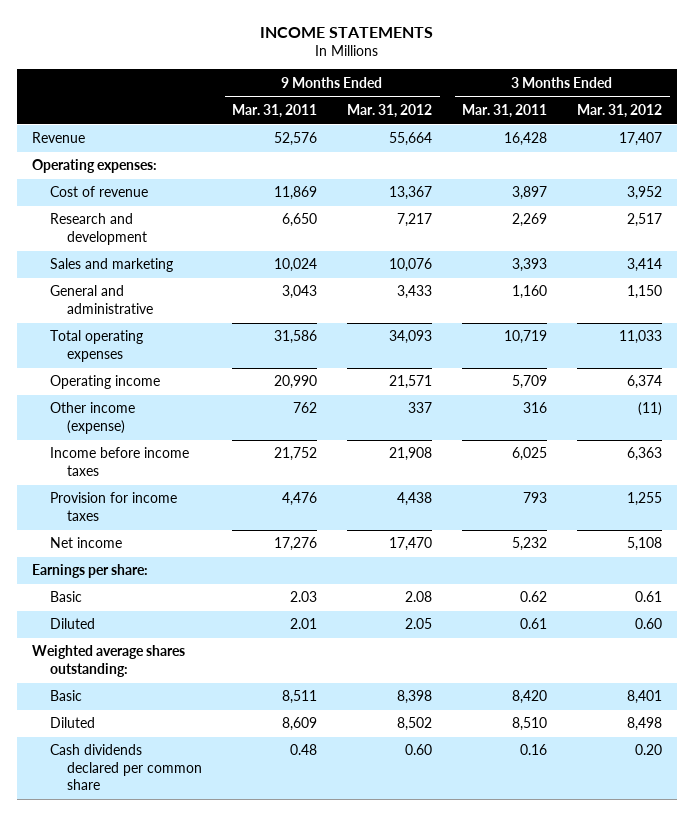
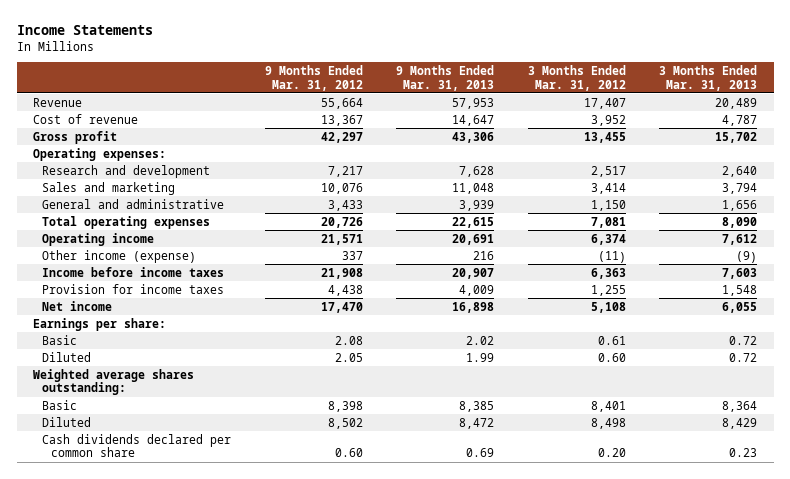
[260,26,434,38] INCOME STATEMENTS -> [16,24,153,35] Income Statements
[232,104,318,119] Mar. 31, 2011 -> none
[462,104,548,119] Mar. 31, 2011 -> none
none -> [396,64,495,91] 9 Months Ended Mar. 31, 2013
none -> [659,64,758,91] 3 Months Ended Mar. 31, 2013
none -> [33,130,118,144] Gross profit
[31,159,157,174] Operating expenses: -> [33,147,167,161] Operating expenses:
[389,330,433,345] 34,093 -> [320,216,363,228] 20,726
[619,330,663,345] 11,033 -> [590,216,626,228] 7,081

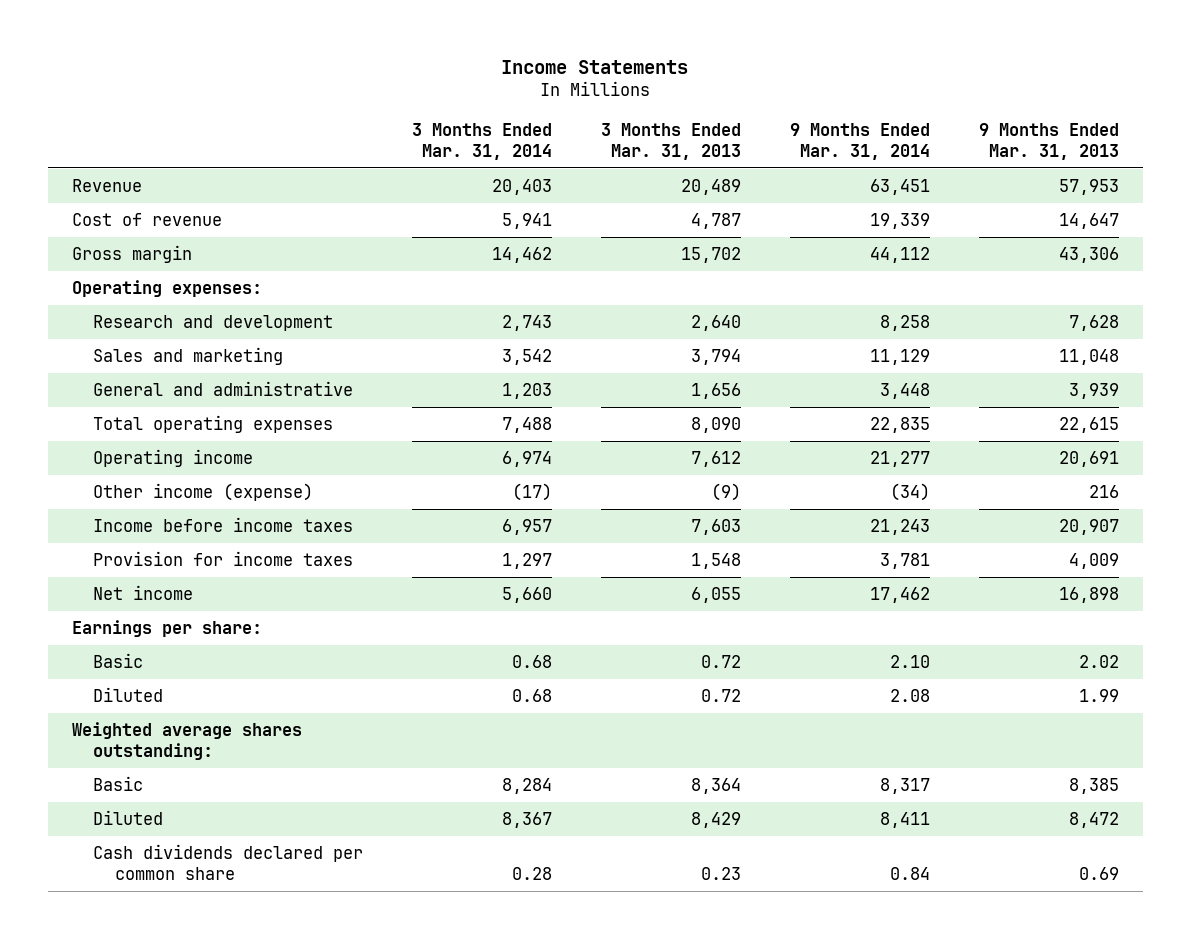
[264,64,363,91] 9 Months Ended Mar. 31, 2012 -> none
[527,64,626,91] 3 Months Ended Mar. 31, 2012 -> none
none -> [412,122,553,161] 3 Months Ended Mar. 31, 2014
none -> [789,122,930,161] 9 Months Ended Mar. 31, 2014
[33,130,118,144] Gross profit -> [72,244,193,263] Gross margin

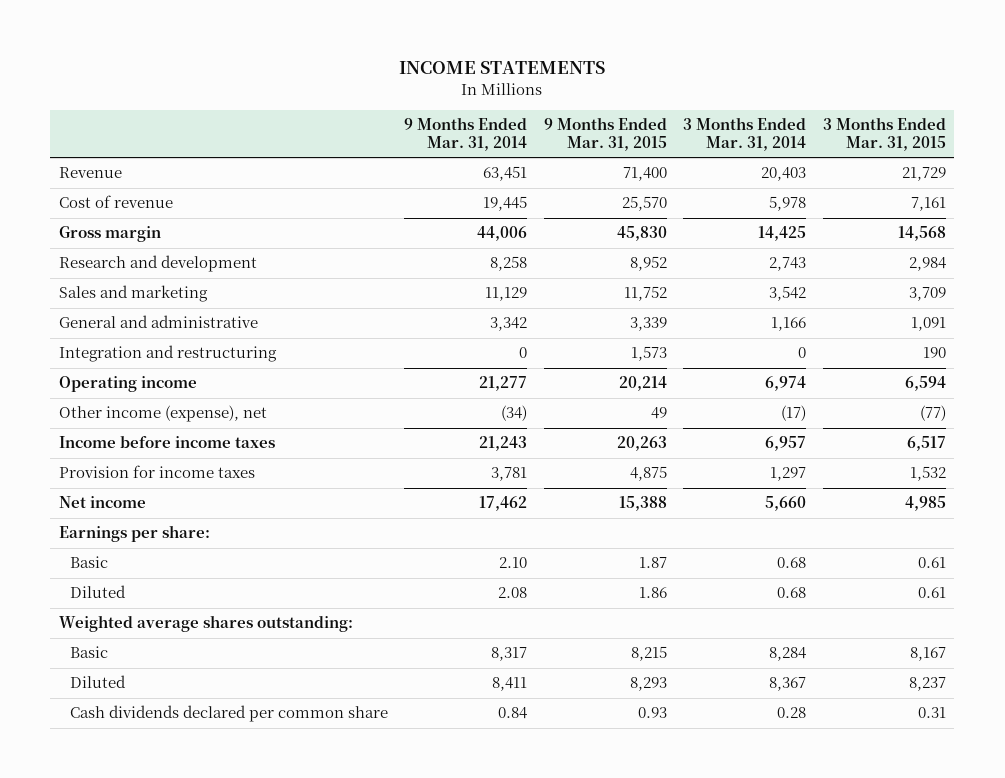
[501,59,689,74] Income Statements -> [399,60,606,74] INCOME STATEMENTS
[601,122,742,161] 3 Months Ended Mar. 31, 2013 -> none
[978,122,1119,161] 9 Months Ended Mar. 31, 2013 -> none
none -> [543,117,667,152] 9 Months Ended Mar. 31, 2015
none -> [822,117,946,152] 3 Months Ended Mar. 31, 2015
[72,279,263,297] Operating expenses: -> none
[502,212,553,229] 5,941 -> [769,196,807,212] 5,978
[869,212,930,229] 19,339 -> [483,196,528,212] 19,445
[492,246,553,263] 14,462 -> [758,226,807,242] 14,425
[869,246,930,263] 44,112 -> [477,226,528,242] 44,006
[93,414,334,433] Total operating expenses -> none
[502,382,553,399] 1,203 -> [771,317,807,332] 1,166
[879,382,930,399] 3,448 -> [490,317,528,332] 3,342
none -> [58,345,277,363] Integration and restructuring
[93,482,314,501] Other income (expense) -> [58,405,267,423] Other income (expense), net

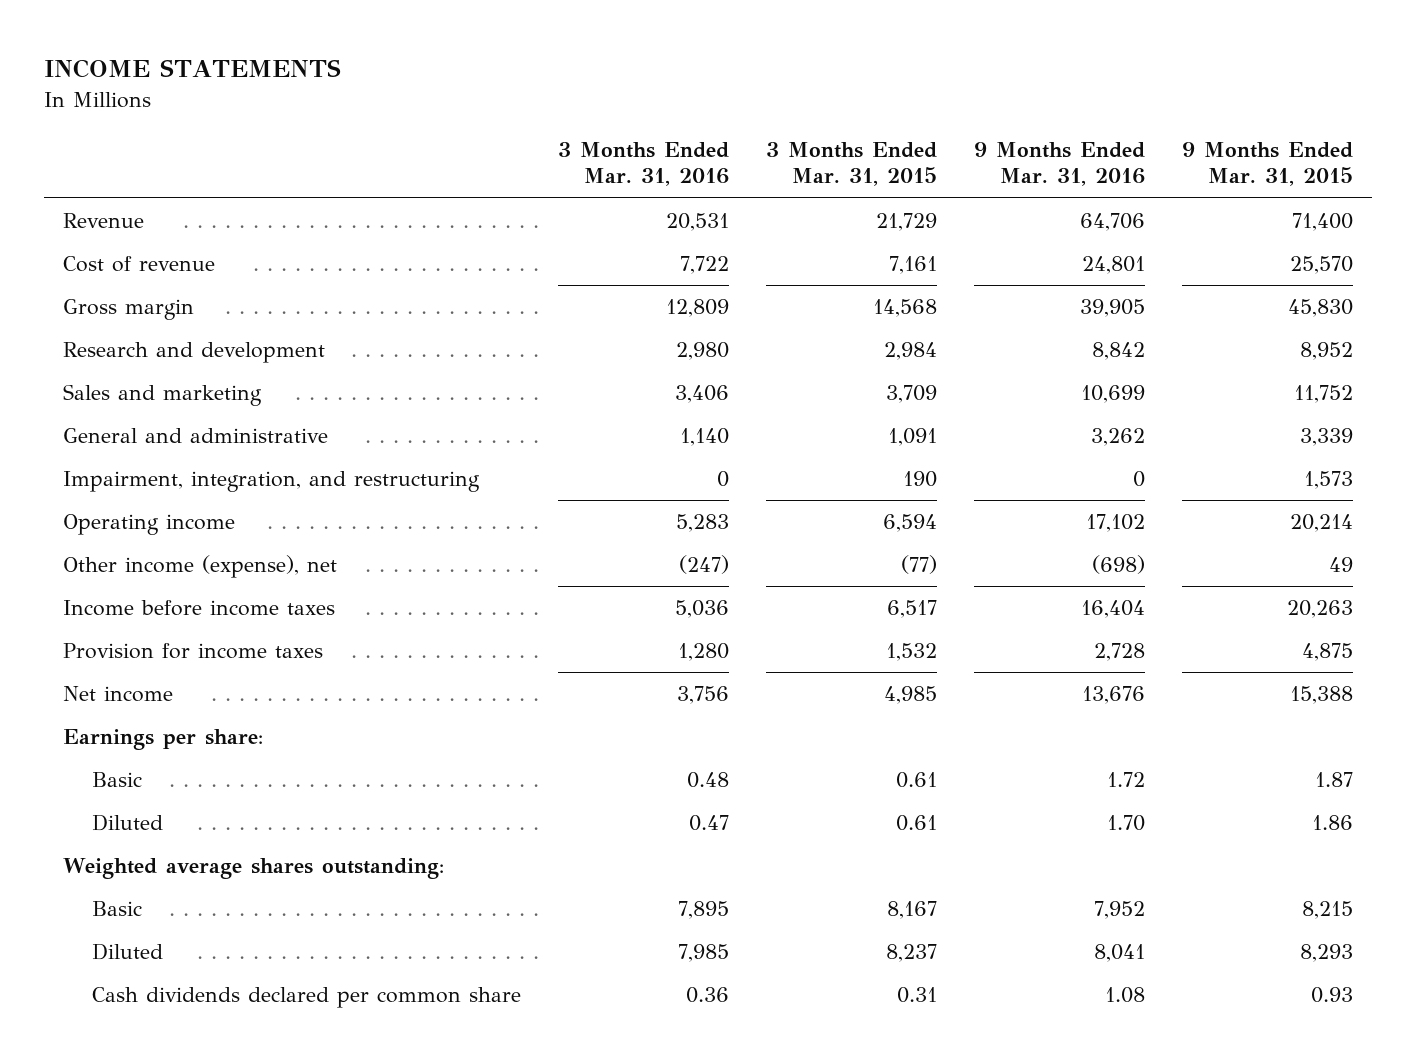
[404,117,528,152] 9 Months Ended Mar. 31, 2014 -> none
[683,117,807,152] 3 Months Ended Mar. 31, 2014 -> none
none -> [557,142,729,187] 3 Months Ended Mar. 31, 2016
none -> [974,142,1146,187] 9 Months Ended Mar. 31, 2016
[58,345,277,363] Integration and restructuring -> [62,471,480,493] Impairment, integration, and restructuring

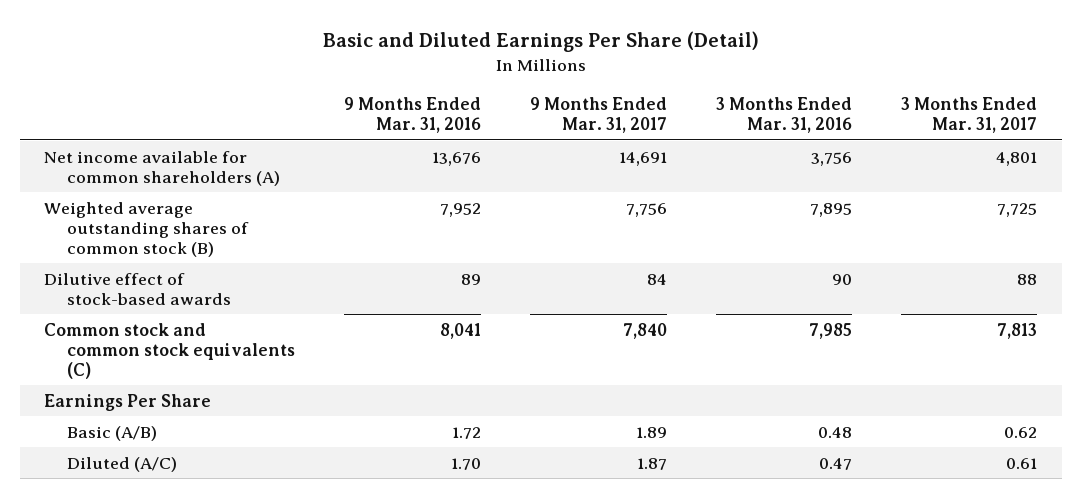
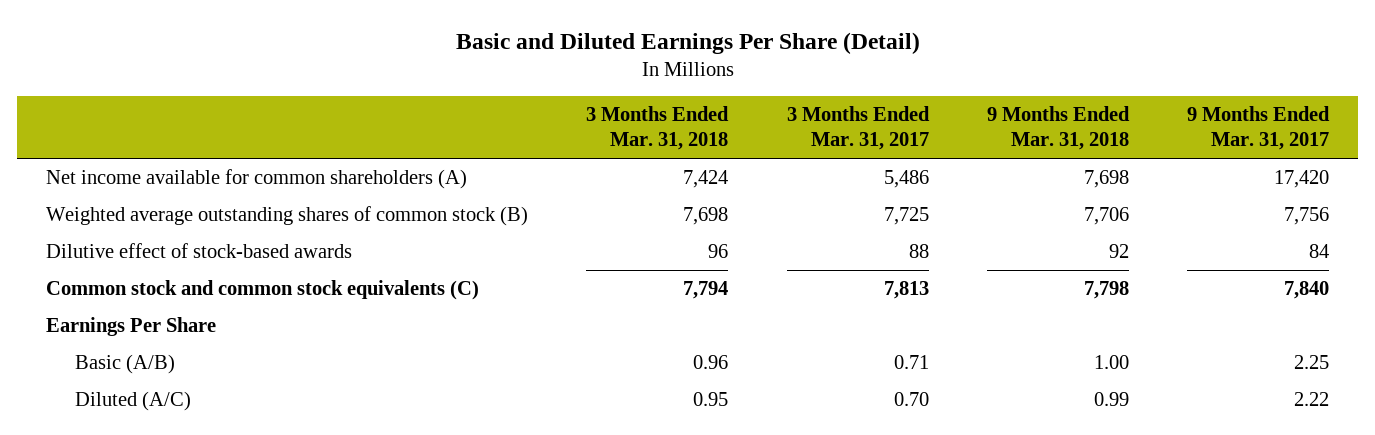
[344,96,482,134] 9 Months Ended Mar. 31, 2016 -> none
[716,96,853,134] 3 Months Ended Mar. 31, 2016 -> none
none -> [586,106,730,151] 3 Months Ended Mar. 31, 2018
none -> [986,106,1130,151] 9 Months Ended Mar. 31, 2018
[619,151,668,166] 14,691 -> [1273,169,1329,188] 17,420
[996,151,1038,166] 4,801 -> [883,169,929,188] 5,486
[636,426,668,438] 1.89 -> [1293,354,1329,369] 2.25
[1004,426,1038,438] 0.62 -> [893,354,929,369] 0.71
[637,457,668,470] 1.87 -> [1293,391,1329,406] 2.22
[1006,457,1038,469] 0.61 -> [893,391,929,406] 0.70

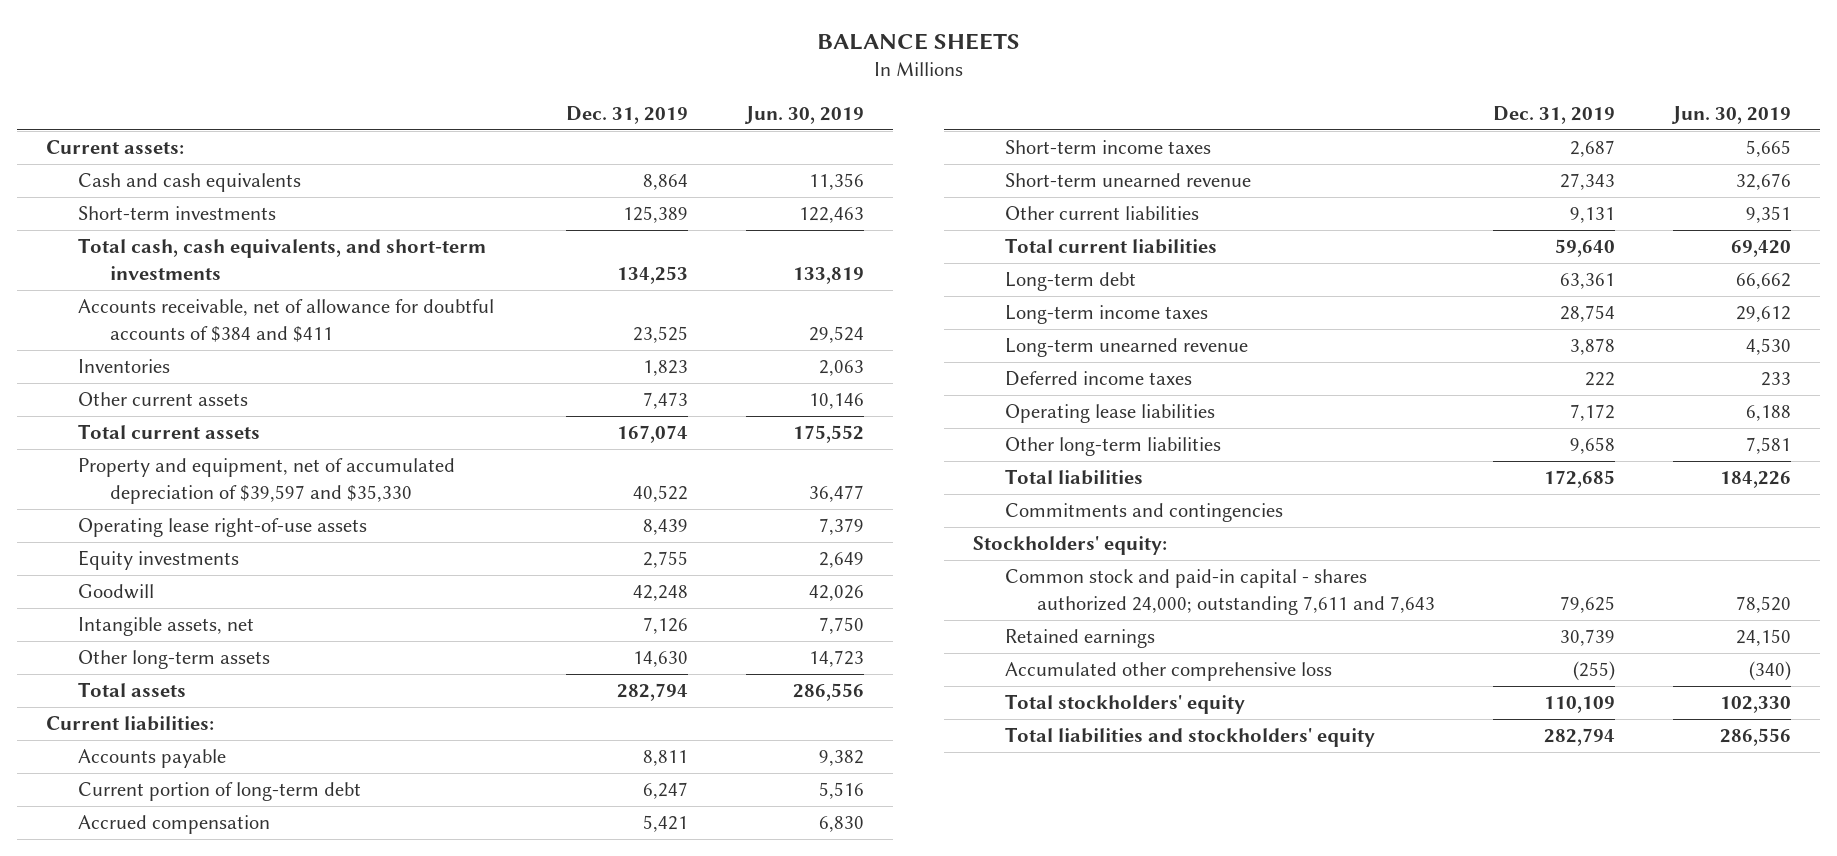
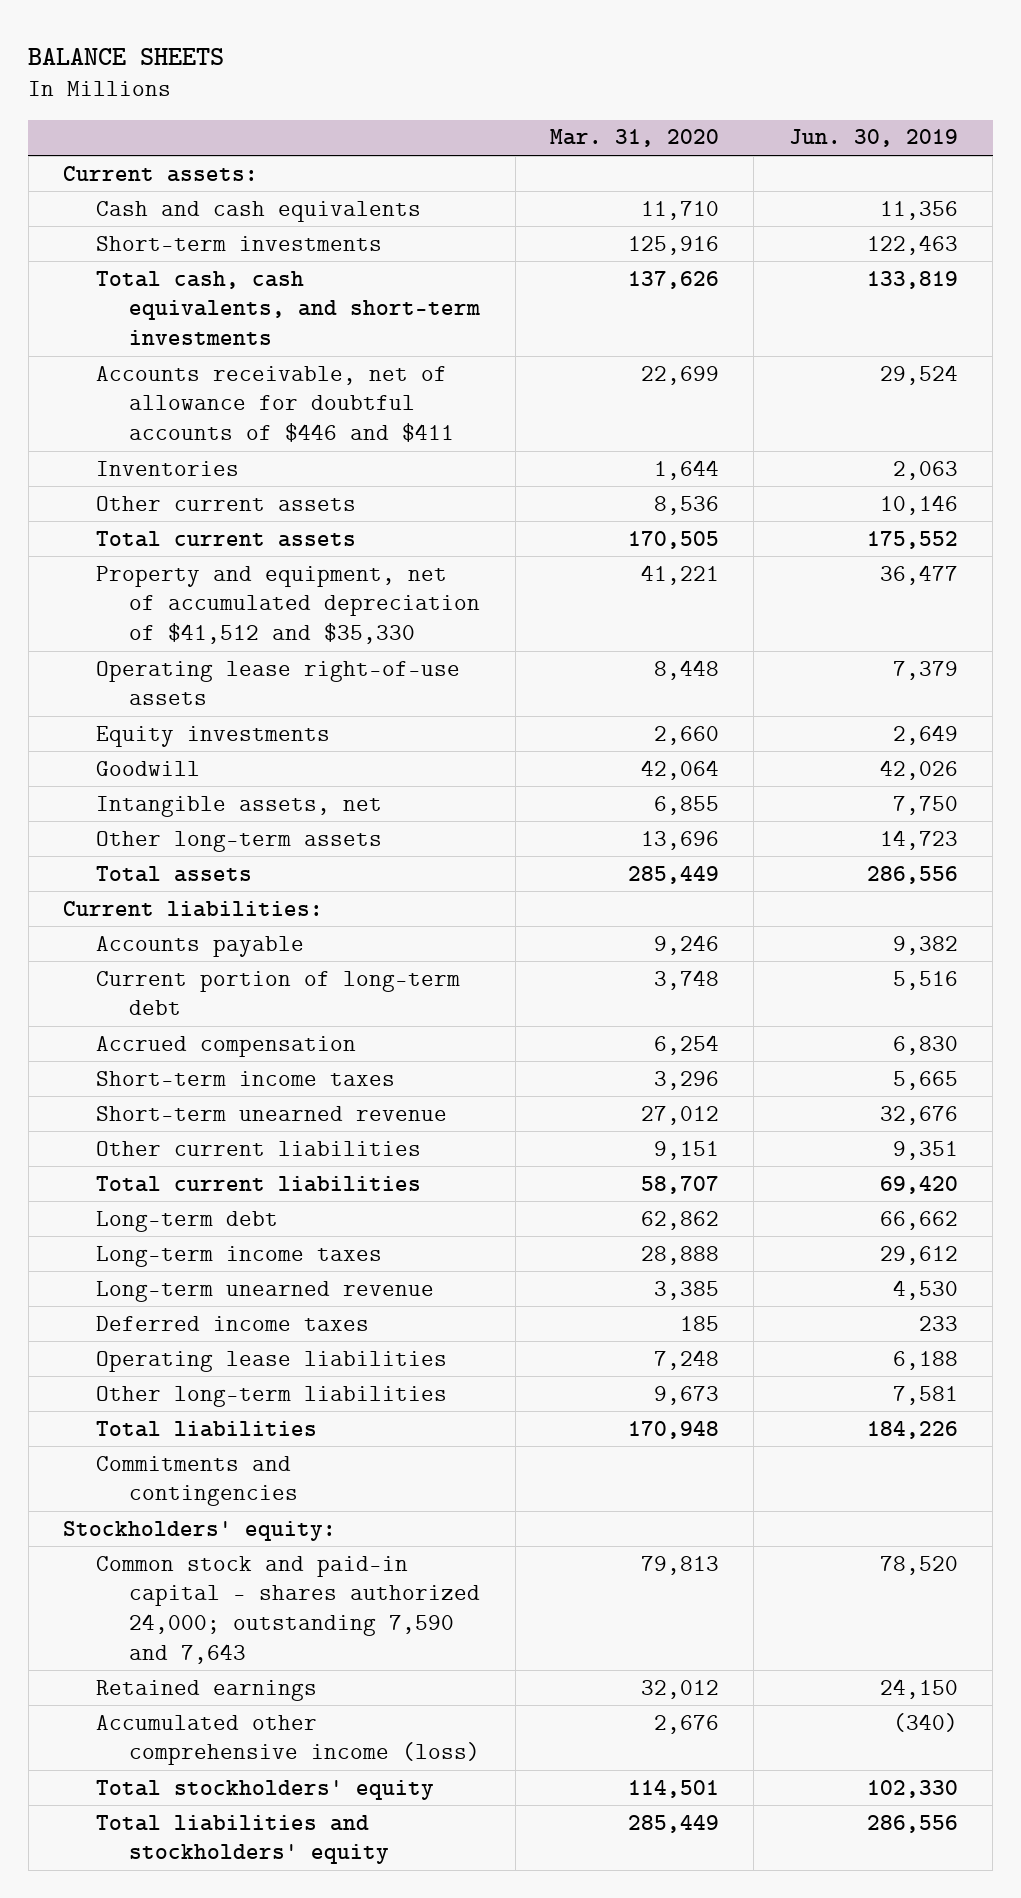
[566,105,689,124] Dec. 31, 2019 -> none
none -> [550,129,720,148] Mar. 31, 2020
[77,299,494,342] Accounts receivable, net of allowance for doubtful accounts of $384 and $411 -> [96,365,455,443] Accounts receivable, net of allowance for doubtful accounts of $446 and $411
[77,458,455,504] Property and equipment, net of accumulated depreciation of $39,597 and $35,330 -> [96,565,481,645] Property and equipment, net of accumulated depreciation of $41,512 and $35,330
[1005,569,1436,615] Common stock and paid-in capital - shares authorized 24,000; outstanding 7,611 and 7,643 -> [96,1555,481,1664] Common stock and paid-in capital - shares authorized 24,000; outstanding 7,590 and 7,643
[1005,662,1333,682] Accumulated other comprehensive loss -> [96,1714,481,1766] Accumulated other comprehensive income (loss)

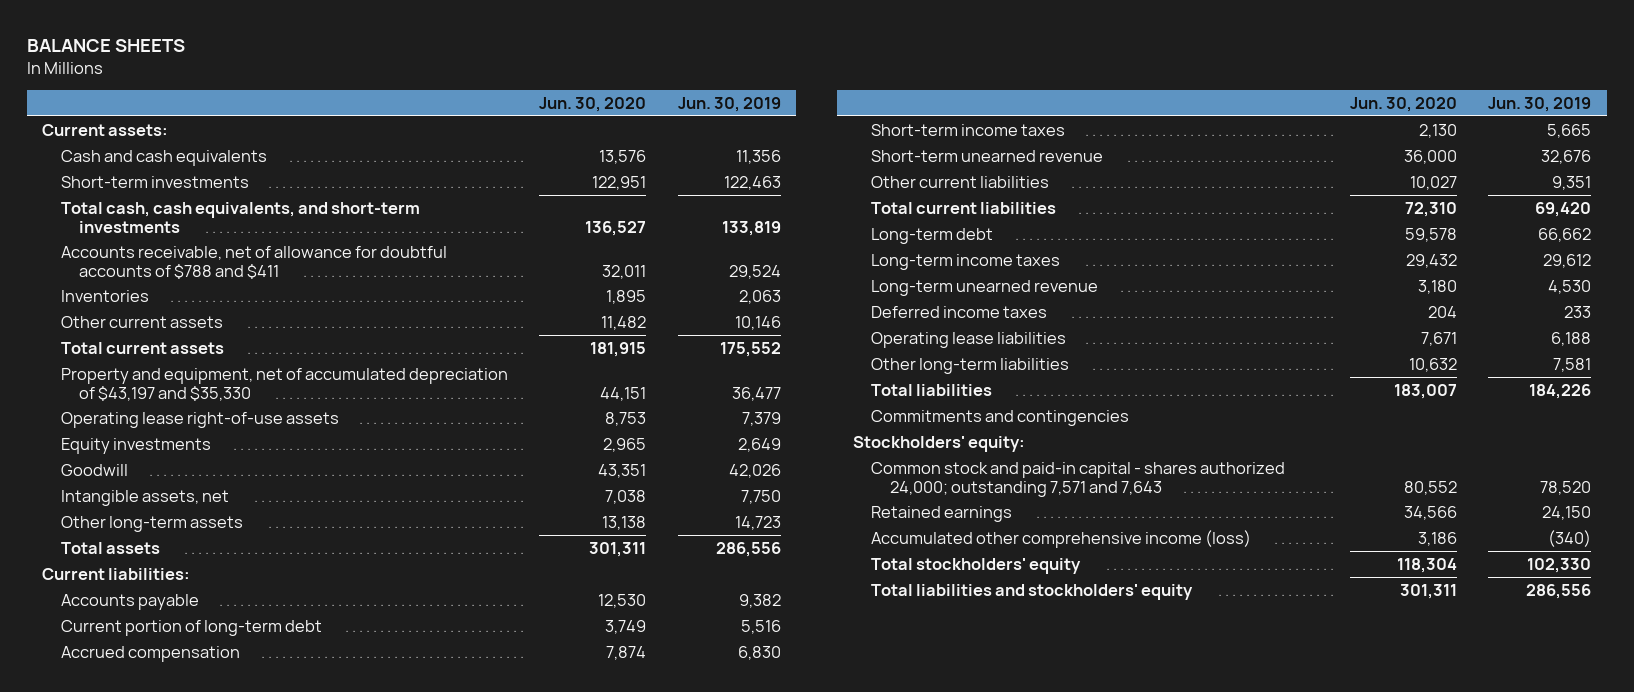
[550,129,720,148] Mar. 31, 2020 -> none
none -> [539,96,647,112] Jun. 30, 2020
[96,365,455,443] Accounts receivable, net of allowance for doubtful accounts of $446 and $411 -> [60,245,447,279] Accounts receivable, net of allowance for doubtful accounts of $788 and $411
[96,565,481,645] Property and equipment, net of accumulated depreciation of $41,512 and $35,330 -> [60,367,508,401] Property and equipment, net of accumulated depreciation of $43,197 and $35,330
[96,1555,481,1664] Common stock and paid-in capital - shares authorized 24,000; outstanding 7,590 and 7,643 -> [871,461,1286,497] Common stock and paid-in capital - shares authorized 24,000; outstanding 7,571 and 7,643

